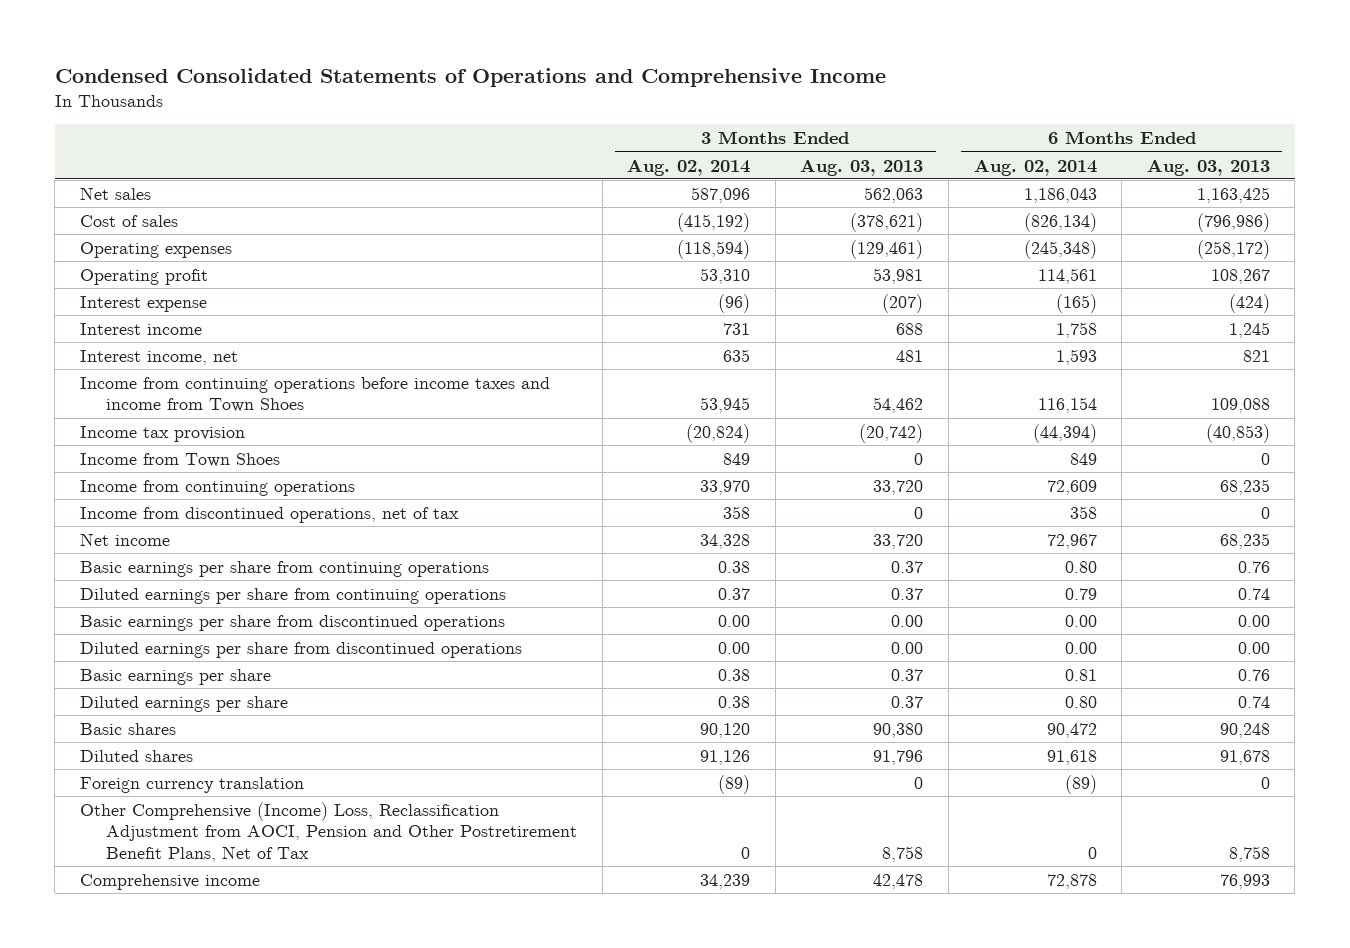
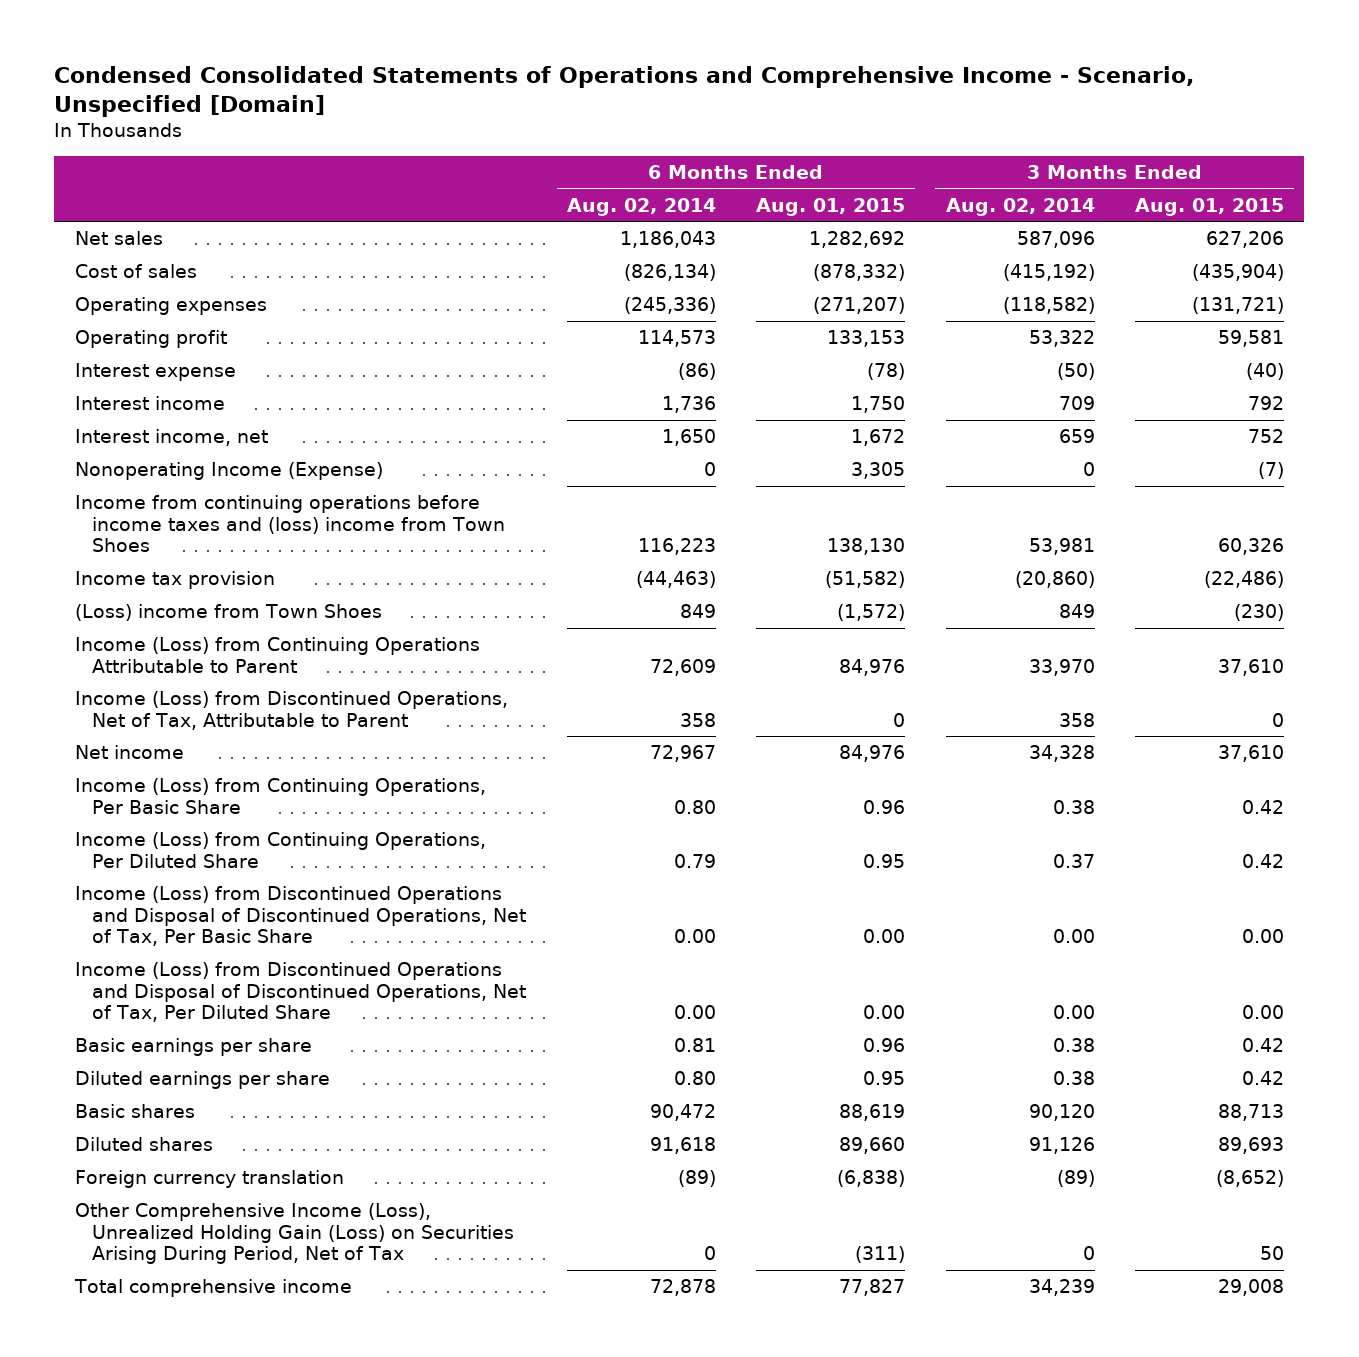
[54,67,886,87] Condensed Consolidated Statements of Operations and Comprehensive Income -> [54,66,1195,118] Condensed Consolidated Statements of Operations and Comprehensive Income - Scenario, Unspecified [Domain]
[800,158,924,176] Aug. 03, 2013 -> none
[1146,158,1270,176] Aug. 03, 2013 -> none
none -> [756,197,906,216] Aug. 01, 2015
none -> [1135,197,1285,216] Aug. 01, 2015
[677,239,751,259] (118,594) -> [1002,297,1095,315] (118,582)
[1023,239,1097,259] (245,348) -> [623,297,716,315] (245,336)
[700,267,751,284] 53,310 -> [1028,330,1095,348] 53,322
[1037,267,1097,284] 114,561 -> [637,330,716,348] 114,573
[718,293,751,313] (96) -> [1056,363,1095,381] (50)
[1055,293,1097,313] (165) -> [677,363,716,381] (86)
[723,322,751,335] 731 -> [1058,396,1095,411] 709
[1055,321,1097,338] 1,758 -> [661,396,716,414] 1,736
[723,348,751,362] 635 -> [1058,429,1095,444] 659
[1055,348,1097,365] 1,593 -> [661,429,716,447] 1,650
none -> [74,462,383,481] Nonoperating Income (Expense)
[79,376,550,413] Income from continuing operations before income taxes and income from Town Shoes -> [74,495,506,553] Income from continuing operations before income taxes and (loss) income from Town Shoes
[700,397,751,414] 53,945 -> [1028,538,1095,556] 53,981
[1037,397,1097,414] 116,154 -> [637,538,716,556] 116,223
[686,423,751,443] (20,824) -> [1014,571,1095,589] (20,860)
[1032,423,1097,443] (44,394) -> [635,571,716,589] (44,463)
[79,452,280,467] Income from Town Shoes -> [74,604,382,622] (Loss) income from Town Shoes
[79,479,355,496] Income from continuing operations -> [74,637,480,673] Income (Loss) from Continuing Operations Attributable to Parent
[79,506,459,523] Income from discontinued operations, net of tax -> [74,691,508,730] Income (Loss) from Discontinued Operations, Net of Tax, Attributable to Parent
[79,560,489,577] Basic earnings per share from continuing operations -> [74,778,486,814] Income (Loss) from Continuing Operations, Per Basic Share
[79,587,506,604] Diluted earnings per share from continuing operations -> [74,832,486,868] Income (Loss) from Continuing Operations, Per Diluted Share
[79,614,505,631] Basic earnings per share from discontinued operations -> [74,886,527,947] Income (Loss) from Discontinued Operations and Disposal of Discontinued Operations, Net of Tax, Per Basic Share
[79,641,522,658] Diluted earnings per share from discontinued operations -> [74,962,527,1023] Income (Loss) from Discontinued Operations and Disposal of Discontinued Operations, Net of Tax, Per Diluted Share
[79,801,578,862] Other Comprehensive (Income) Loss, Reclassification Adjustment from AOCI, Pension and Other Postretirement Benefit Plans, Net of Tax -> none
none -> [74,1203,515,1265] Other Comprehensive Income (Loss), Unrealized Holding Gain (Loss) on Securities Arising During Period, Net of Tax
[79,873,260,890] Comprehensive income -> [73,1279,352,1298] Total comprehensive income

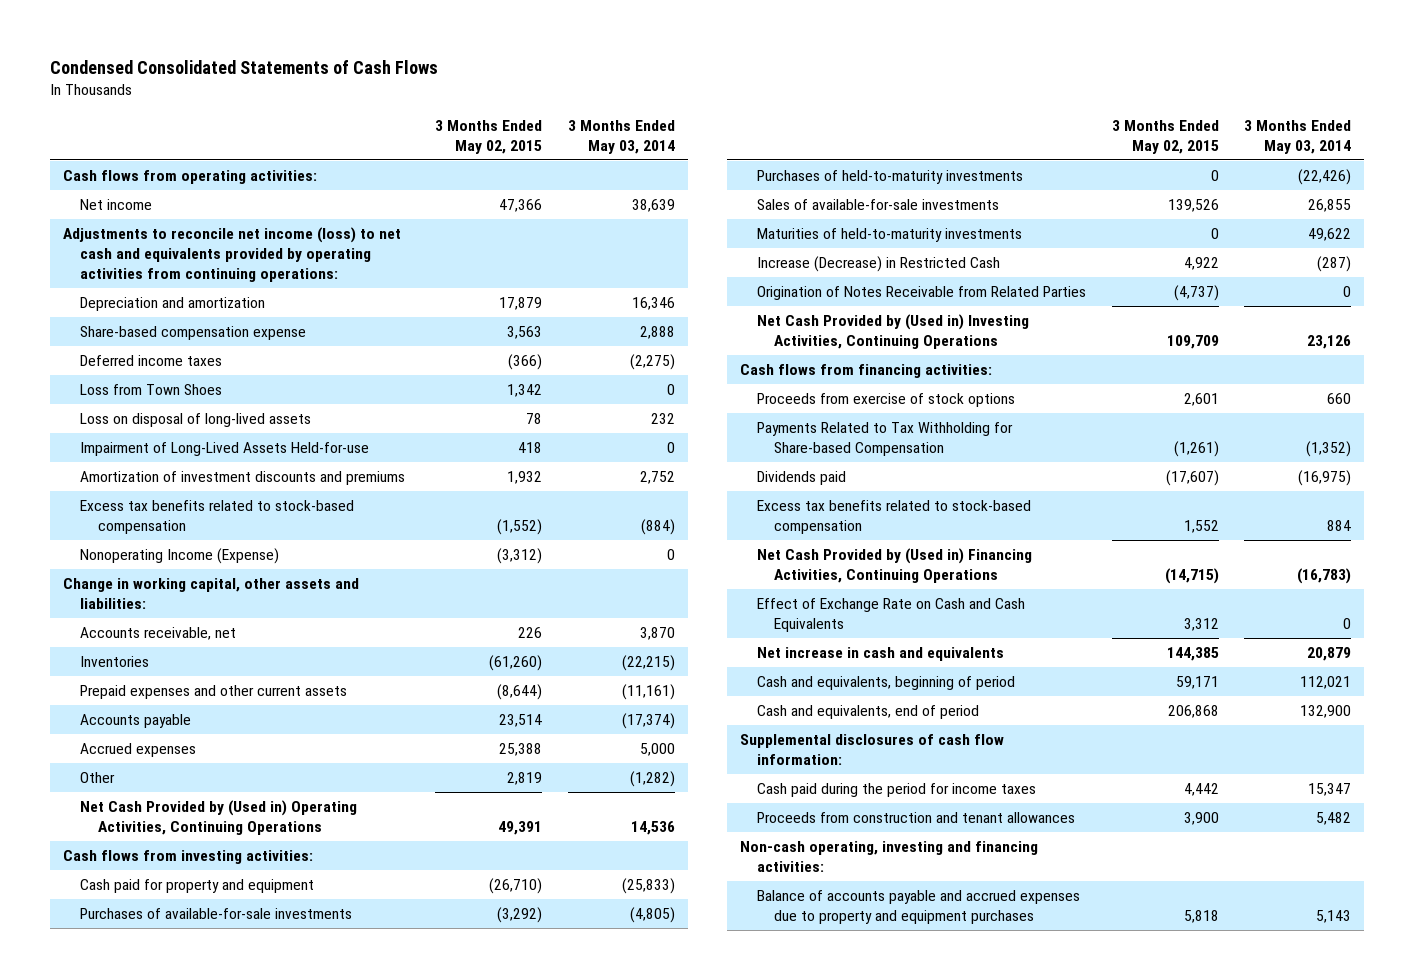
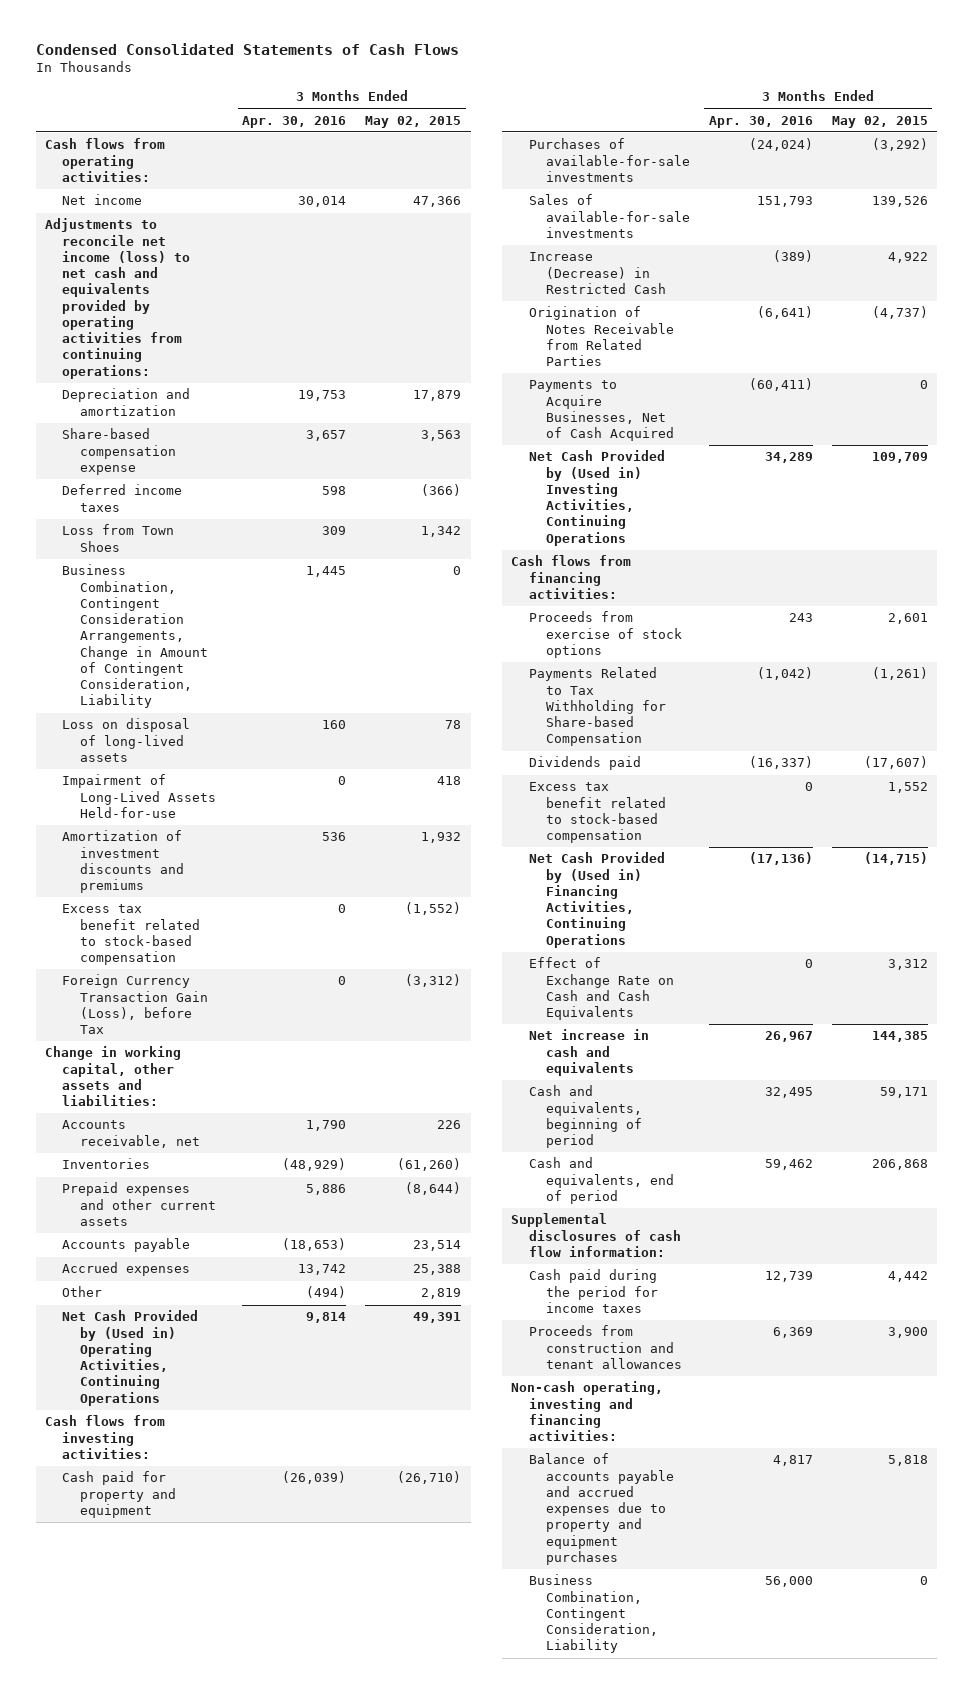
[568,119,676,154] 3 Months Ended May 03, 2014 -> none
none -> [242,115,347,128] Apr. 30, 2016
none -> [62,564,208,709] Business Combination, Contingent Consideration Arrangements, Change in Amount of Contingent Consideration, Liability
[80,500,355,535] Excess tax benefits related to stock-based compensation -> [62,904,200,966] Excess tax benefit related to stock-based compensation
[80,548,280,565] Nonoperating Income (Expense) -> [62,974,208,1035] Foreign Currency Transaction Gain (Loss), before Tax
[756,170,1023,185] Purchases of held-to-maturity investments -> none
[756,228,1022,243] Maturities of held-to-maturity investments -> none
none -> [528,380,675,442] Payments to Acquire Businesses, Net of Cash Acquired
[756,500,1031,535] Excess tax benefits related to stock-based compensation -> [528,782,667,844] Excess tax benefit related to stock-based compensation
none -> [528,1574,659,1654] Business Combination, Contingent Consideration, Liability

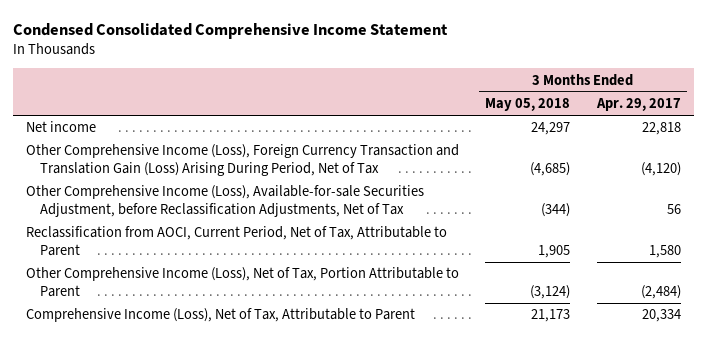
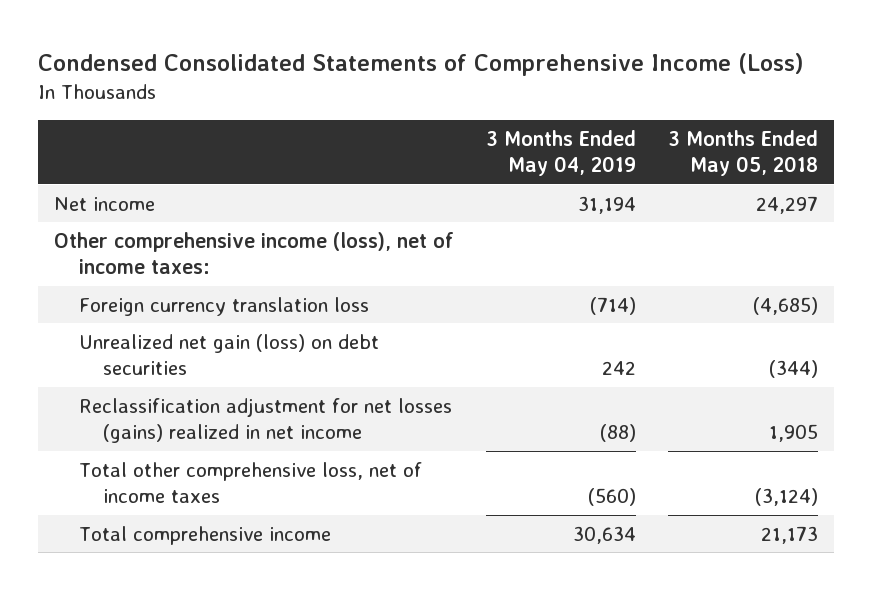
[12,22,448,39] Condensed Consolidated Comprehensive Income Statement -> [38,52,805,76] Condensed Consolidated Statements of Comprehensive Income (Loss)
[595,98,681,112] Apr. 29, 2017 -> none
none -> [486,129,637,177] 3 Months Ended May 04, 2019
none -> [54,231,455,275] Other comprehensive income (loss), net of income taxes:
[25,144,459,177] Other Comprehensive Income (Loss), Foreign Currency Transaction and Translation Gain (Loss) Arising During Period, Net of Tax -> [78,296,369,316] Foreign currency translation loss
[25,185,424,218] Other Comprehensive Income (Loss), Available-for-sale Securities Adjustment, before Reclassification Adjustments, Net of Tax -> [78,333,379,376] Unrealized net gain (loss) on debt securities
[25,226,447,257] Reclassification from AOCI, Current Period, Net of Tax, Attributable to Parent -> [78,397,452,444] Reclassification adjustment for net losses (gains) realized in net income
[25,267,459,298] Other Comprehensive Income (Loss), Net of Tax, Portion Attributable to Parent -> [78,461,422,504] Total other comprehensive loss, net of income taxes
[25,308,415,323] Comprehensive Income (Loss), Net of Tax, Attributable to Parent -> [78,525,331,545] Total comprehensive income

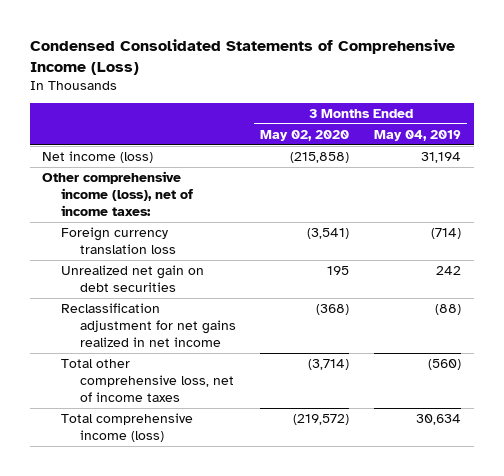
[667,129,818,177] 3 Months Ended May 05, 2018 -> none
none -> [260,129,350,141] May 02, 2020
[54,196,156,211] Net income -> [42,150,154,163] Net income (loss)
[78,333,379,376] Unrealized net gain (loss) on debt securities -> [61,264,205,293] Unrealized net gain on debt securities
[78,397,452,444] Reclassification adjustment for net losses (gains) realized in net income -> [61,302,236,348] Reclassification adjustment for net gains realized in net income
[78,525,331,545] Total comprehensive income -> [61,412,194,443] Total comprehensive income (loss)

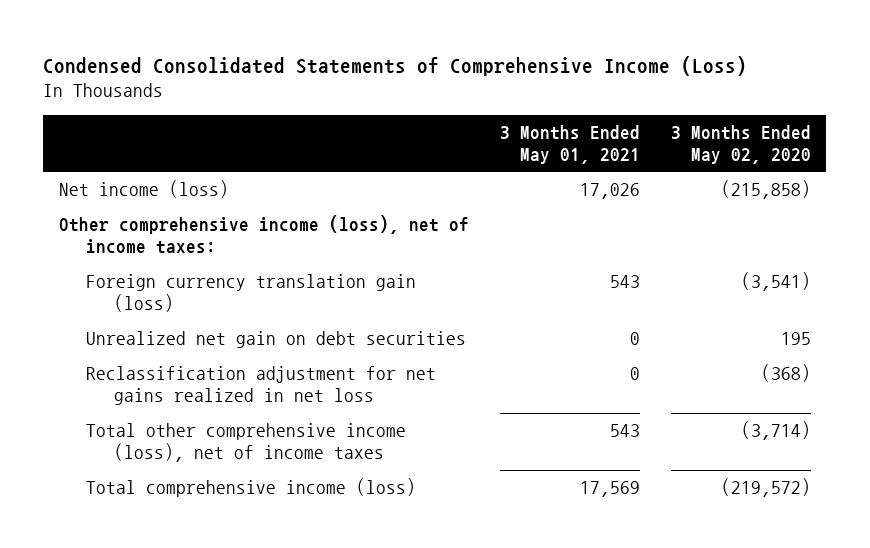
[374,129,462,141] May 04, 2019 -> none
none -> [499,125,640,164] 3 Months Ended May 01, 2021
[61,226,176,255] Foreign currency translation loss -> [86,274,417,312] Foreign currency translation gain (loss)
[61,302,236,348] Reclassification adjustment for net gains realized in net income -> [86,366,437,405] Reclassification adjustment for net gains realized in net loss
[61,358,234,403] Total other comprehensive loss, net of income taxes -> [86,423,407,462] Total other comprehensive income (loss), net of income taxes

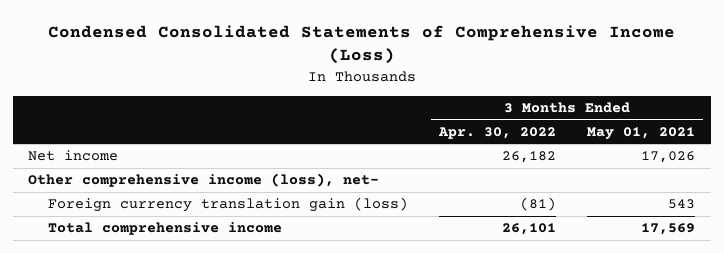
[670,125,811,164] 3 Months Ended May 02, 2020 -> none
none -> [438,126,557,139] Apr. 30, 2022
[58,180,229,199] Net income (loss) -> [28,150,119,162] Net income
[58,215,469,254] Other comprehensive income (loss), net of income taxes: -> [28,173,380,188] Other comprehensive income (loss), net-
[86,331,467,349] Unrealized net gain on debt securities -> none
[86,366,437,405] Reclassification adjustment for net gains realized in net loss -> none
[86,423,407,462] Total other comprehensive income (loss), net of income taxes -> none
[86,478,417,498] Total comprehensive income (loss) -> [48,222,283,236] Total comprehensive income

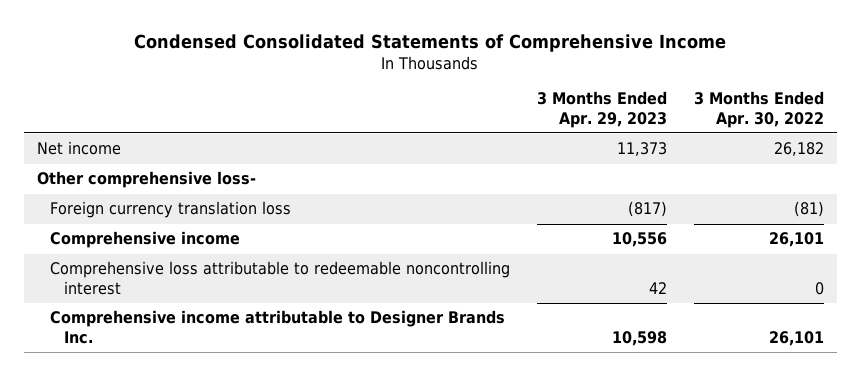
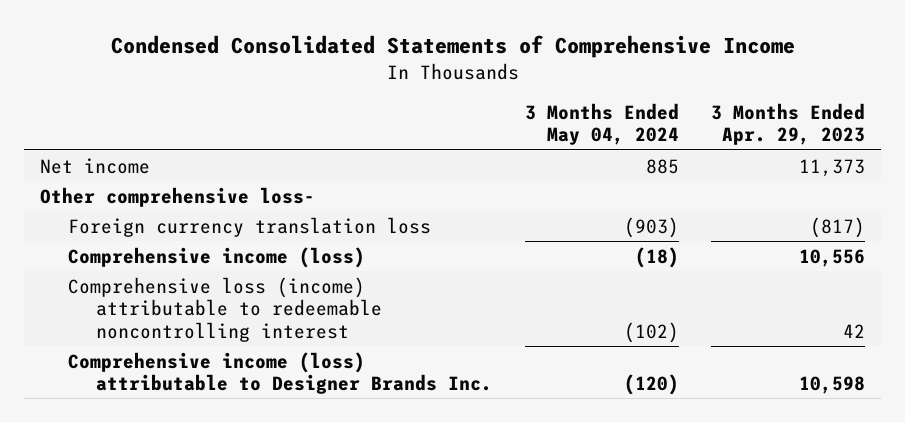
[693,91,824,128] 3 Months Ended Apr. 30, 2022 -> none
none -> [524,102,679,146] 3 Months Ended May 04, 2024
[50,231,241,249] Comprehensive income -> [68,246,366,268] Comprehensive income (loss)
[50,261,511,295] Comprehensive loss attributable to redeemable noncontrolling interest -> [68,276,383,342] Comprehensive loss (income) attributable to redeemable noncontrolling interest
[50,310,506,344] Comprehensive income attributable to Designer Brands Inc. -> [68,351,493,395] Comprehensive income (loss) attributable to Designer Brands Inc.

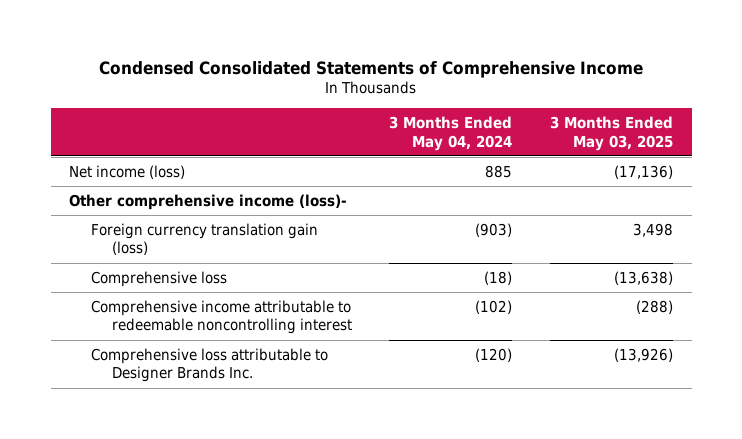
[710,102,865,146] 3 Months Ended Apr. 29, 2023 -> none
none -> [549,116,673,151] 3 Months Ended May 03, 2025
[40,157,151,174] Net income -> [69,164,186,179] Net income (loss)
[40,186,316,207] Other comprehensive loss- -> [69,193,348,210] Other comprehensive income (loss)-
[68,216,432,237] Foreign currency translation loss -> [90,222,318,256] Foreign currency translation gain (loss)
[68,246,366,268] Comprehensive income (loss) -> [90,270,227,287] Comprehensive loss
[68,276,383,342] Comprehensive loss (income) attributable to redeemable noncontrolling interest -> [90,299,352,335] Comprehensive income attributable to redeemable noncontrolling interest
[68,351,493,395] Comprehensive income (loss) attributable to Designer Brands Inc. -> [90,347,328,383] Comprehensive loss attributable to Designer Brands Inc.

